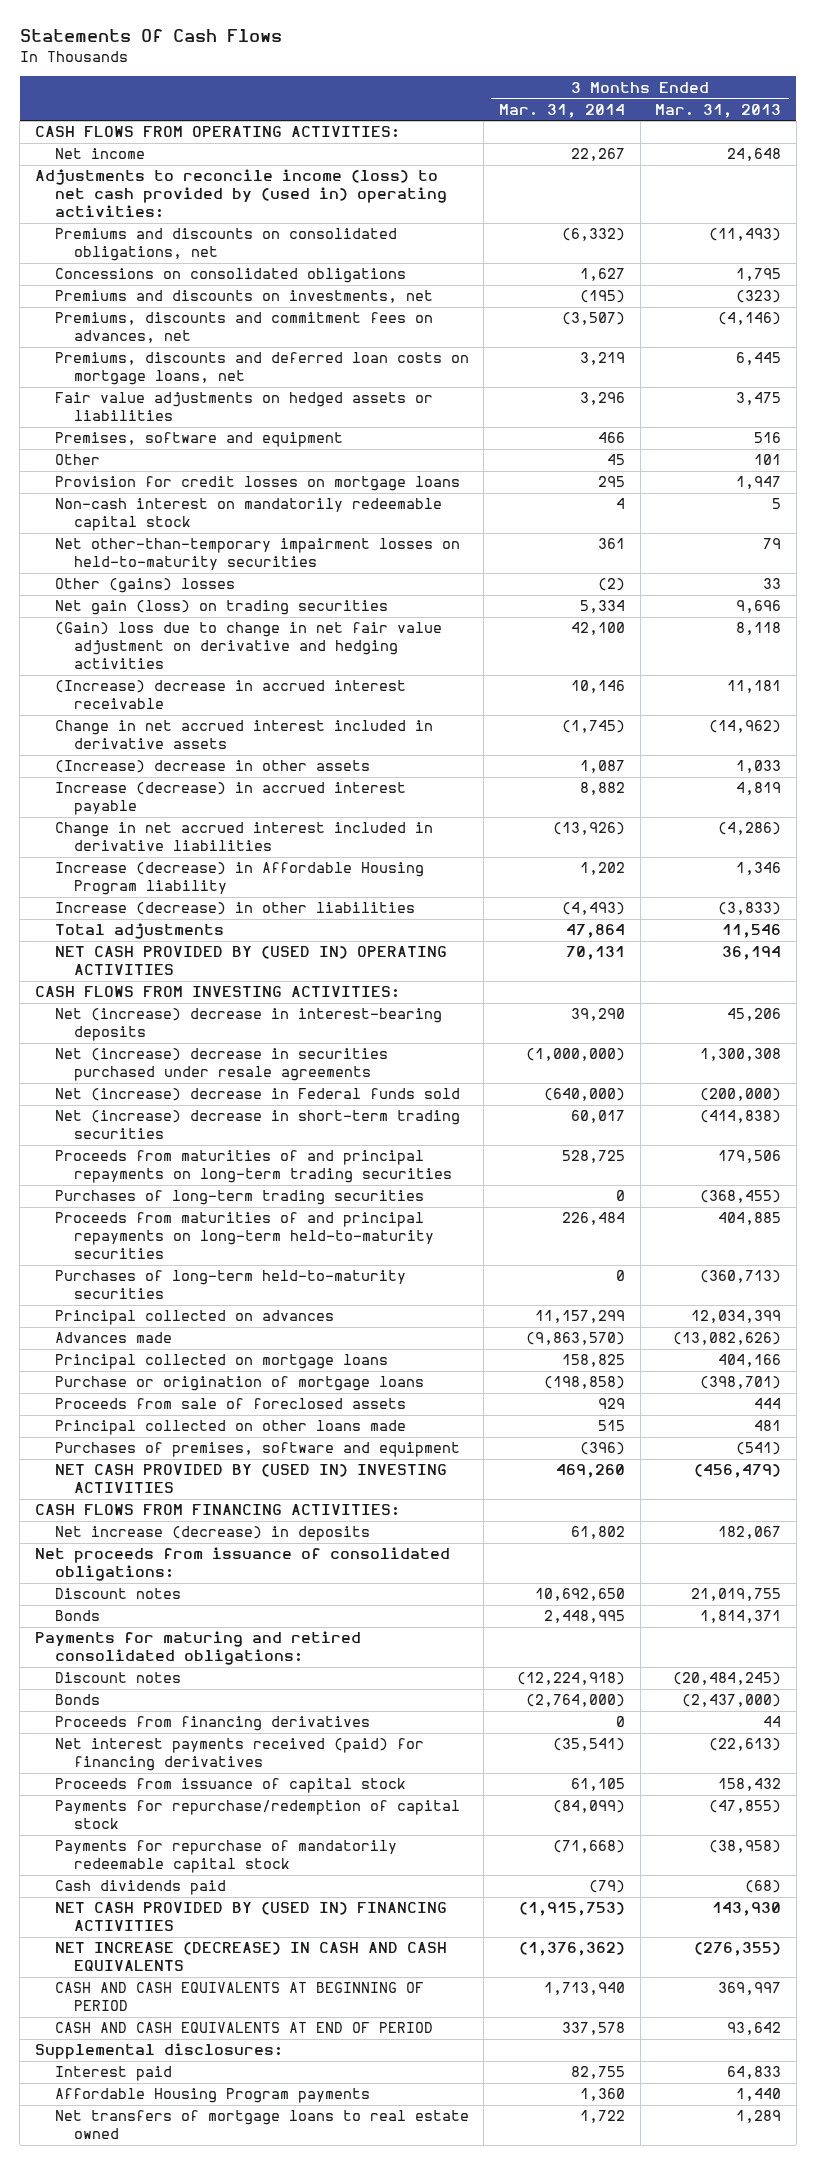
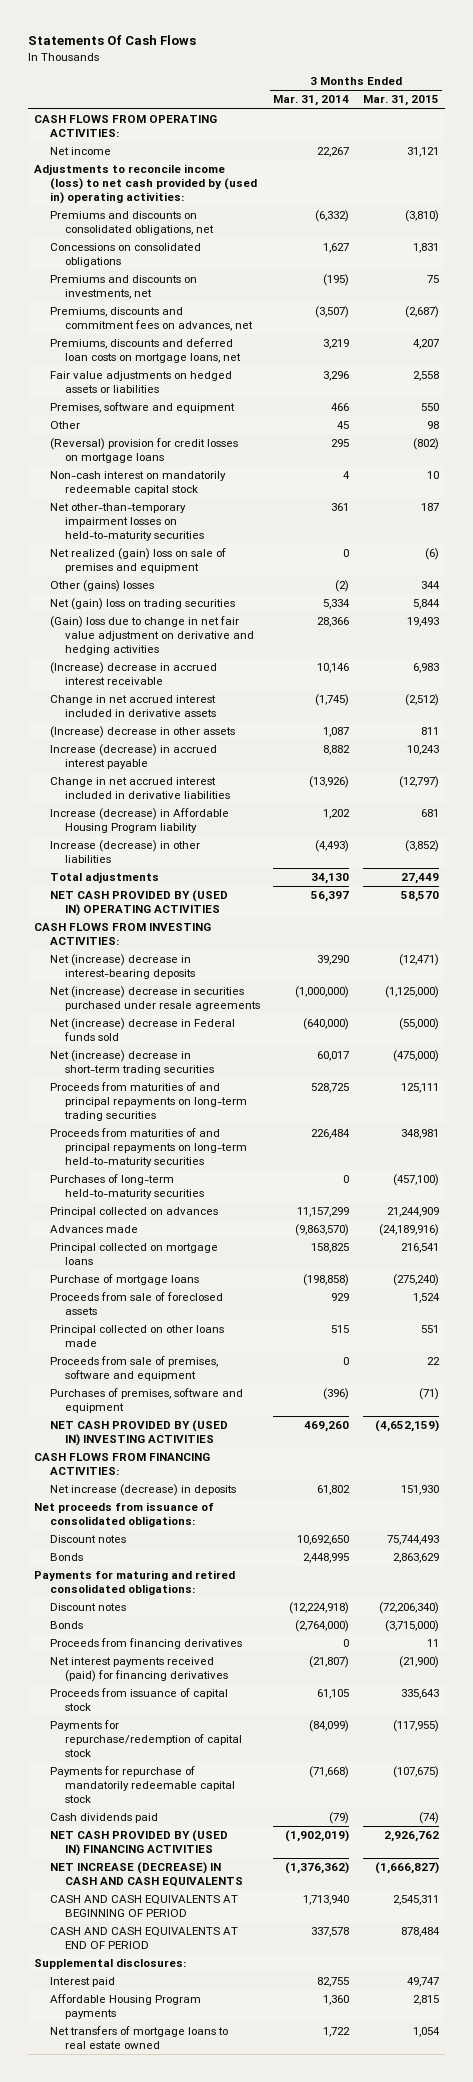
[655,103,782,118] Mar. 31, 2013 -> none
none -> [362,95,439,107] Mar. 31, 2015
[54,476,460,492] Provision for credit losses on mortgage loans -> [49,438,238,464] (Reversal) provision for credit losses on mortgage loans
none -> [49,548,226,574] Net realized (gain) loss on sale of premises and equipment
[54,600,388,616] Net gain (loss) on trading securities -> [49,598,235,611] Net (gain) loss on trading securities
[570,622,625,636] 42,100 -> [317,617,350,628] 28,366
[565,924,625,939] 47,864 -> [311,873,350,885] 34,130
[565,946,625,961] 70,131 -> [311,891,350,903] 56,397
[54,1190,424,1206] Purchases of long-term trading securities -> none
[54,1376,424,1392] Purchase or origination of mortgage loans -> [49,1274,199,1286] Purchase of mortgage loans
none -> [49,1356,218,1382] Proceeds from sale of premises, software and equipment
[552,1738,625,1752] (35,541) -> [309,1656,350,1669] (21,807)
[518,1902,625,1917] (1,915,753) -> [285,1830,350,1843] (1,902,019)

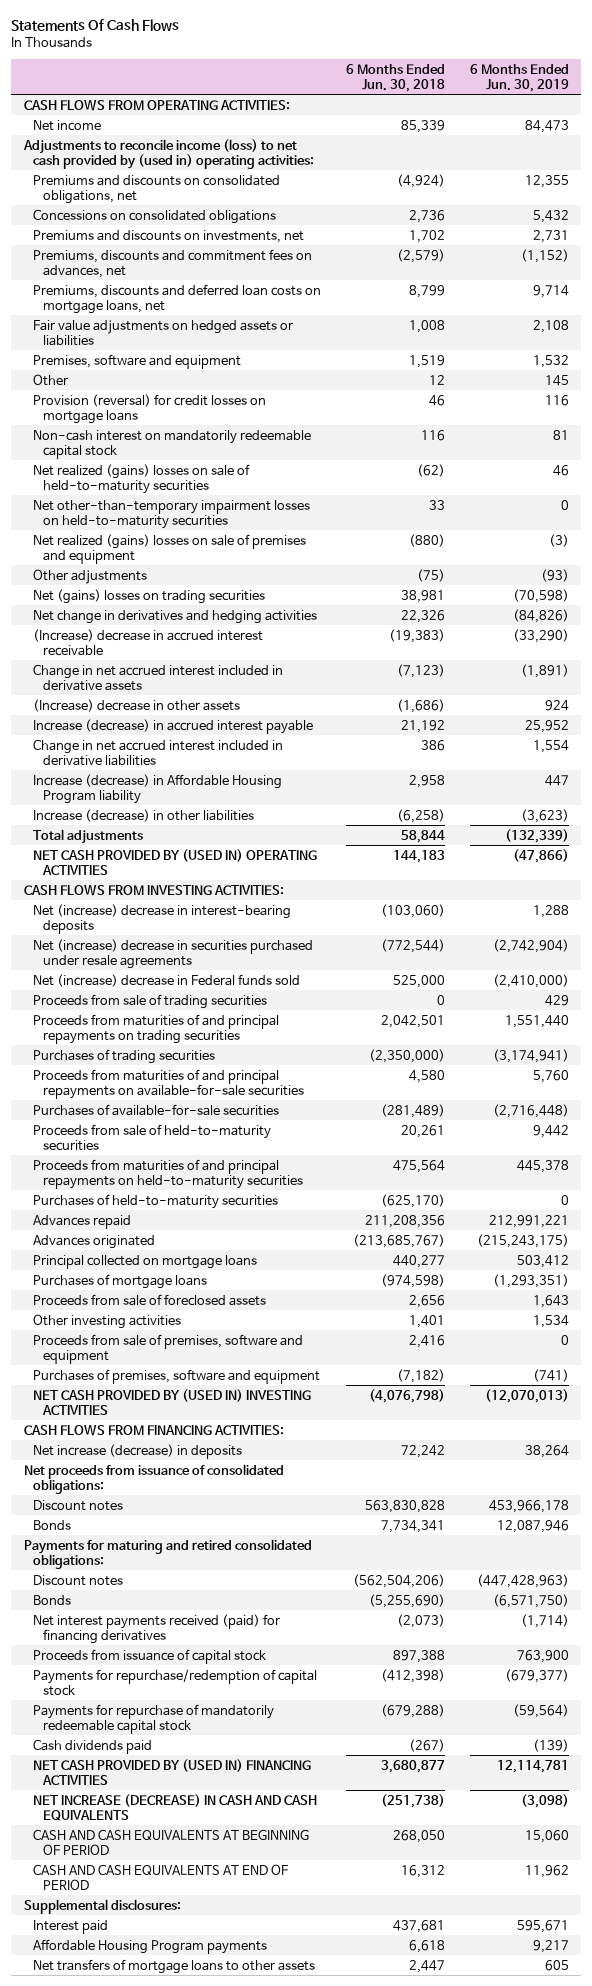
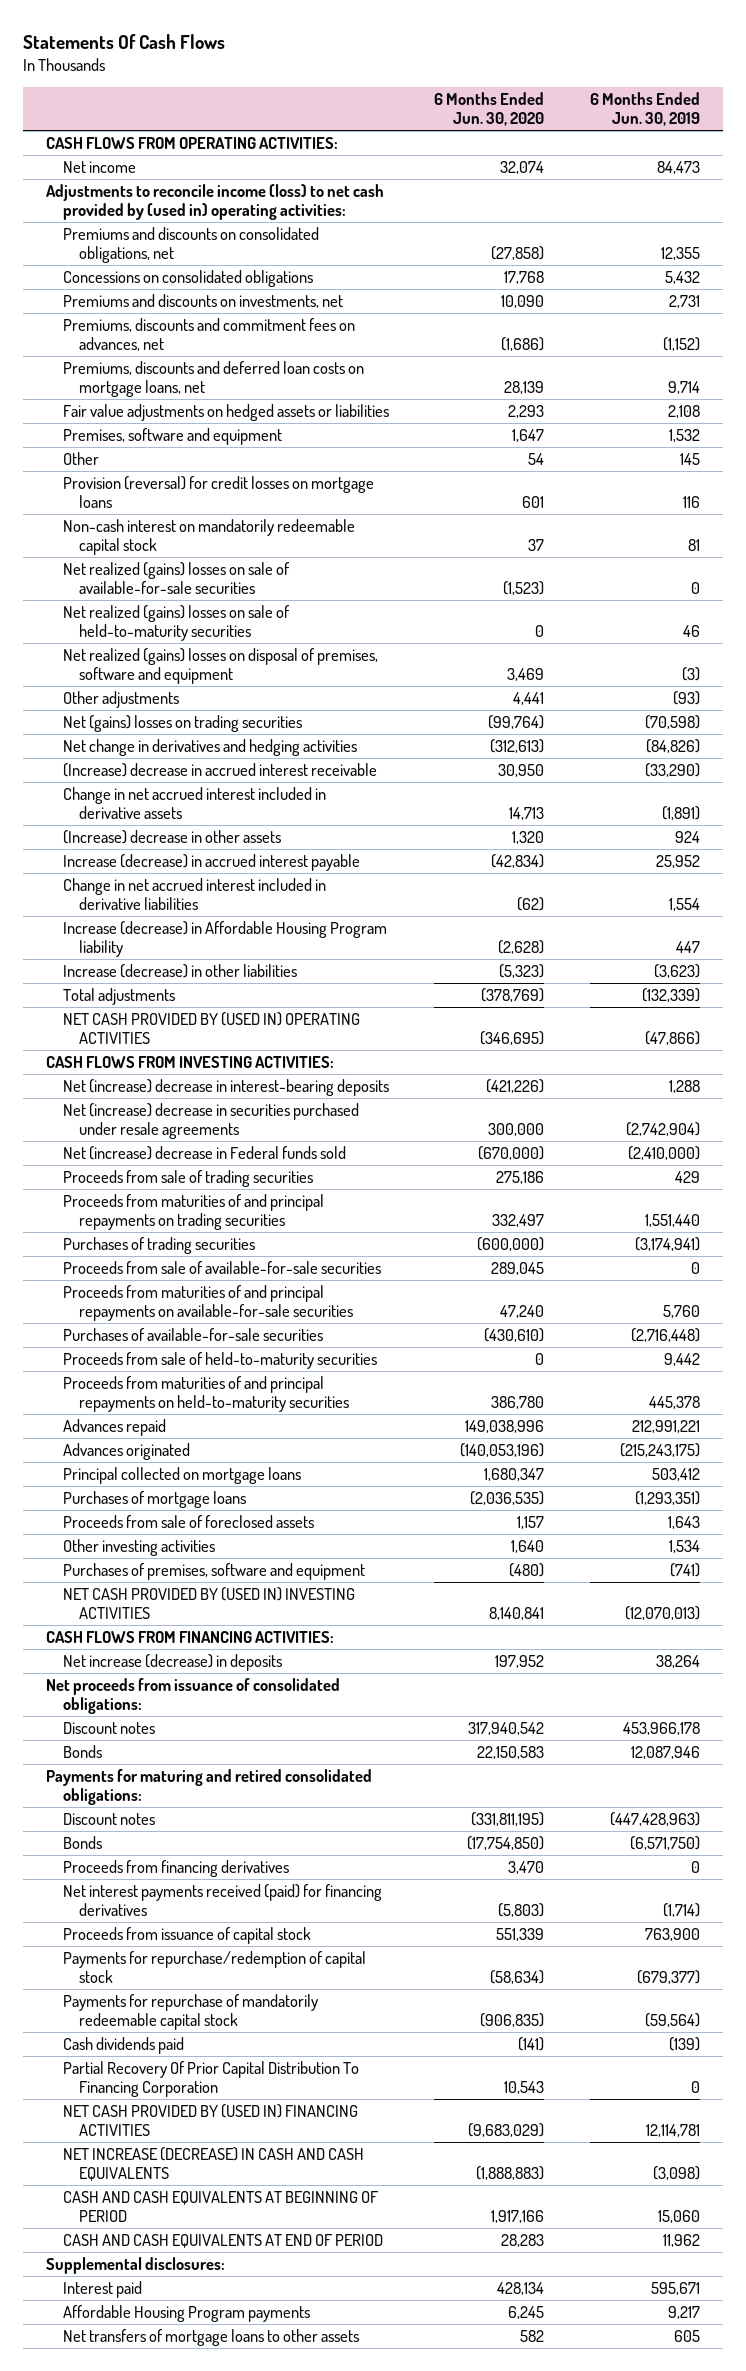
[345,63,445,92] 6 Months Ended Jun. 30, 2018 -> none
none -> [434,92,545,126] 6 Months Ended Jun. 30, 2020
none -> [62,562,290,594] Net realized (gains) losses on sale of available-for-sale securities
[33,499,311,529] Net other-than-temporary impairment losses on held-to-maturity securities -> none
[33,533,307,564] Net realized (gains) losses on sale of premises and equipment -> [62,648,378,684] Net realized (gains) losses on disposal of premises, software and equipment
none -> [62,1261,381,1275] Proceeds from sale of available-for-sale securities
[33,1193,279,1209] Purchases of held-to-maturity securities -> none
[33,1333,304,1364] Proceeds from sale of premises, software and equipment -> none
none -> [62,1860,289,1878] Proceeds from financing derivatives
none -> [62,2061,359,2097] Partial Recovery Of Prior Capital Distribution To Financing Corporation

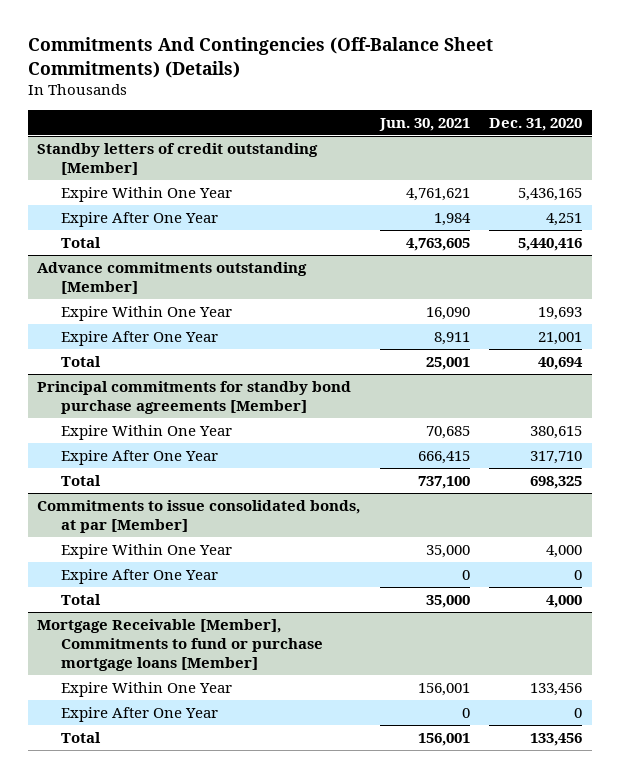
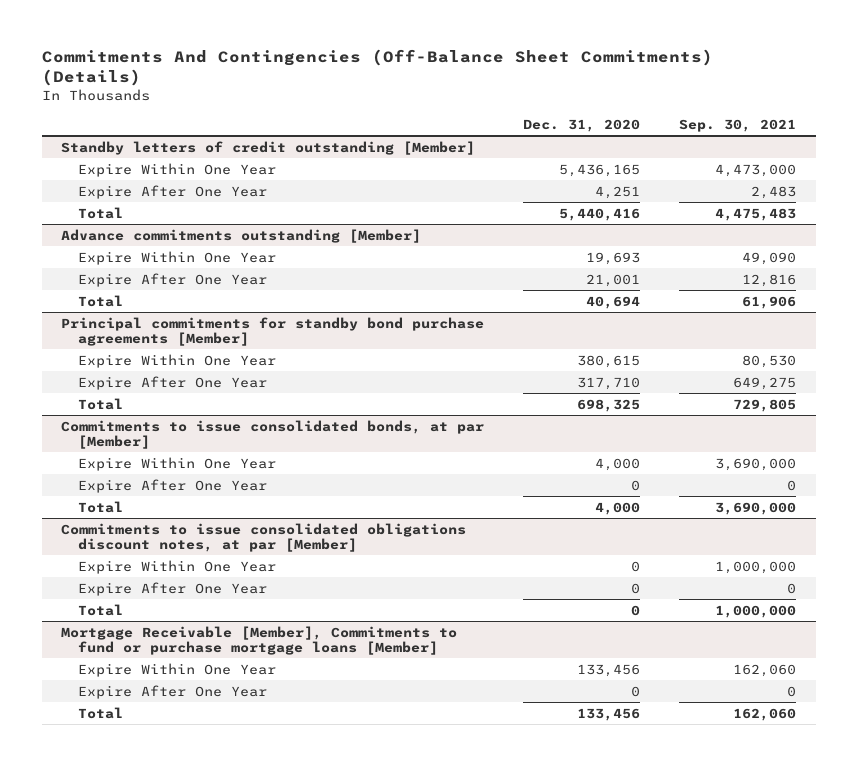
[378,117,470,131] Jun. 30, 2021 -> none
none -> [679,118,797,132] Sep. 30, 2021
none -> [61,522,467,552] Commitments to issue consolidated obligations discount notes, at par [Member]
none -> [78,559,277,574] Expire Within One Year
none -> [78,581,268,596] Expire After One Year
none -> [78,603,124,616] Total

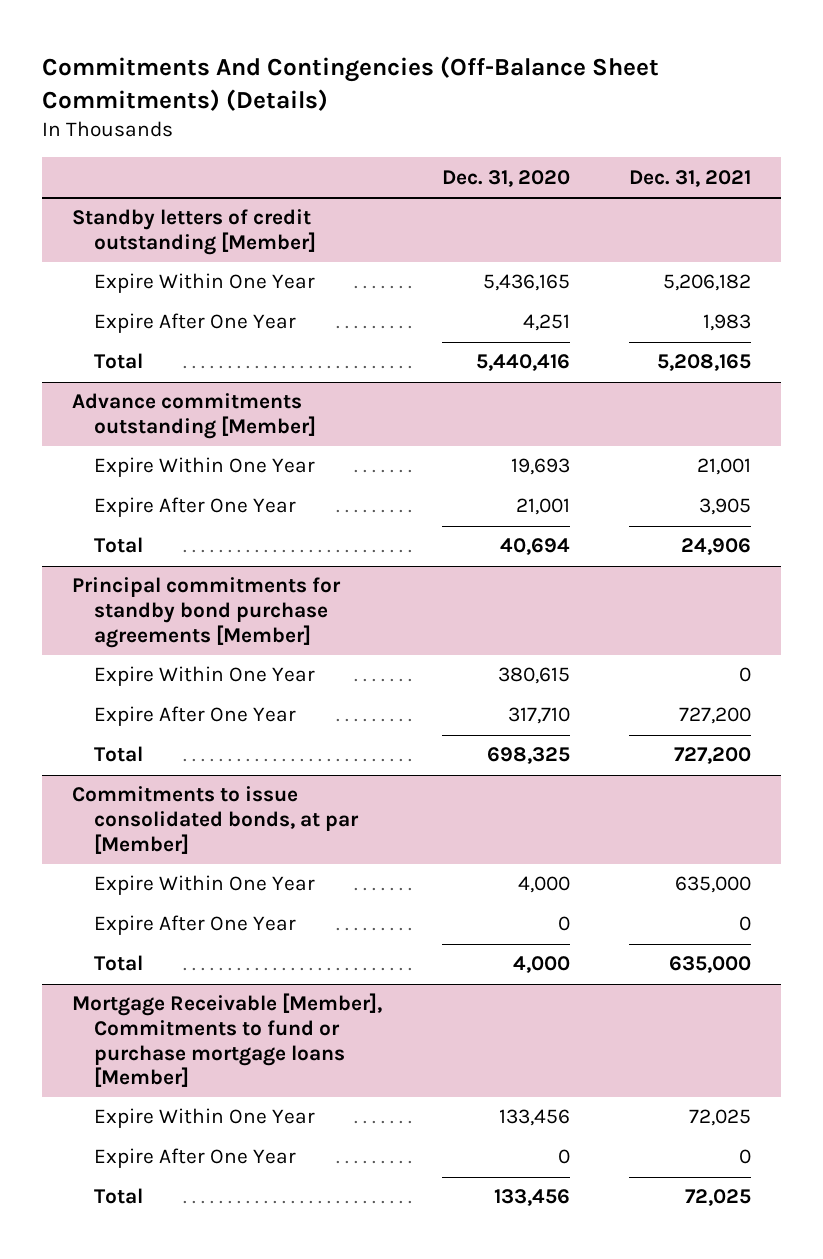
[679,118,797,132] Sep. 30, 2021 -> none
none -> [629,169,752,187] Dec. 31, 2021
[61,522,467,552] Commitments to issue consolidated obligations discount notes, at par [Member] -> none
[78,559,277,574] Expire Within One Year -> none
[78,581,268,596] Expire After One Year -> none
[78,603,124,616] Total -> none

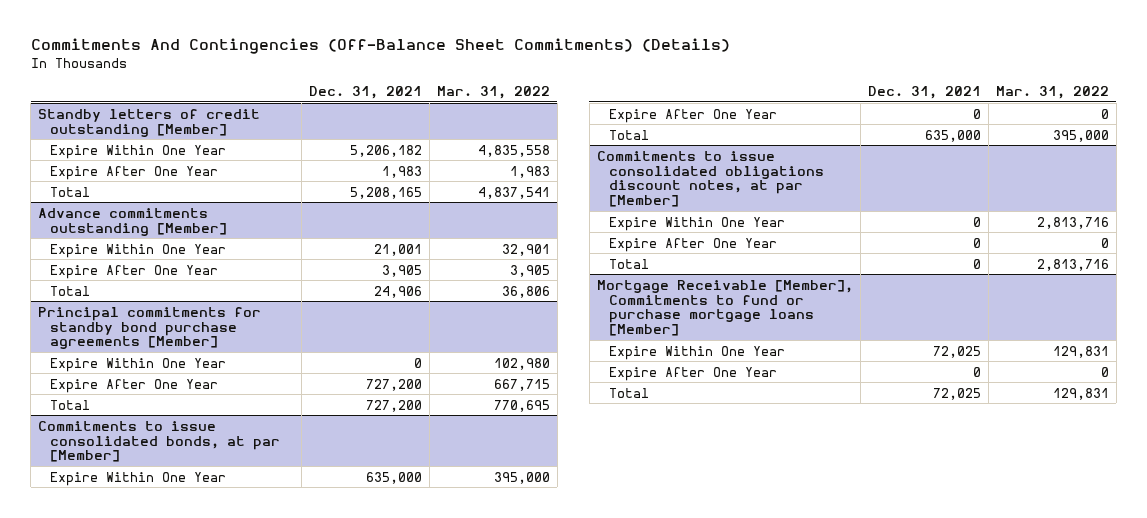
[441,169,570,187] Dec. 31, 2020 -> none
none -> [436,86,550,100] Mar. 31, 2022
none -> [596,150,824,208] Commitments to issue consolidated obligations discount notes, at par [Member]
none -> [608,216,785,231] Expire Within One Year
none -> [608,237,777,252] Expire After One Year
none -> [608,258,649,269] Total

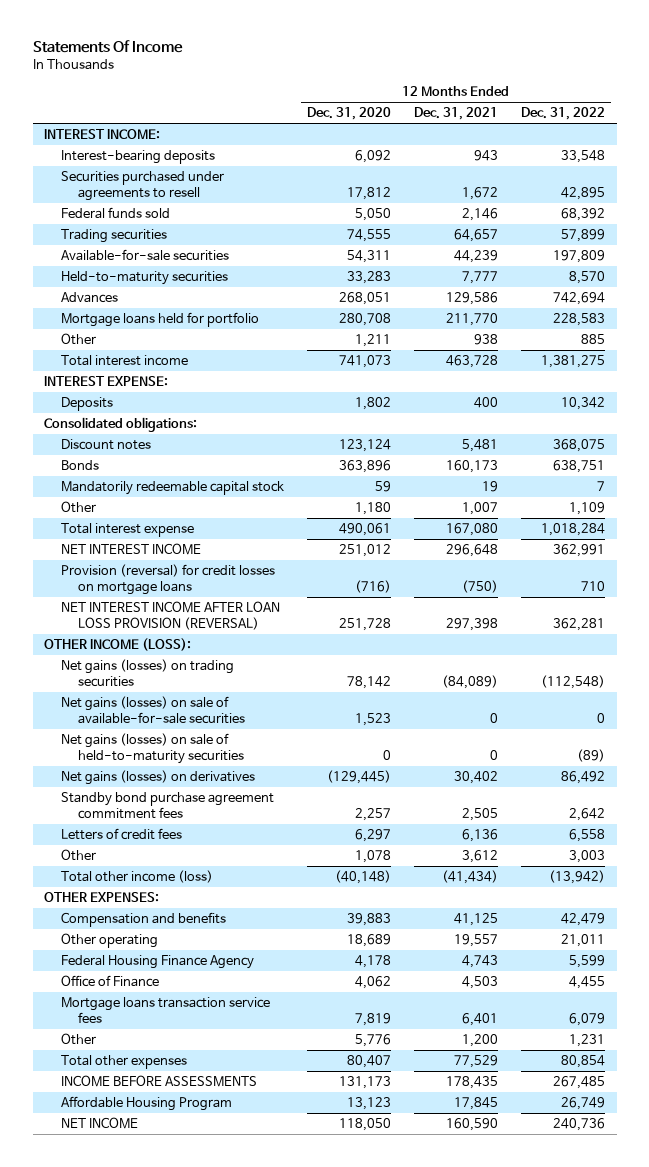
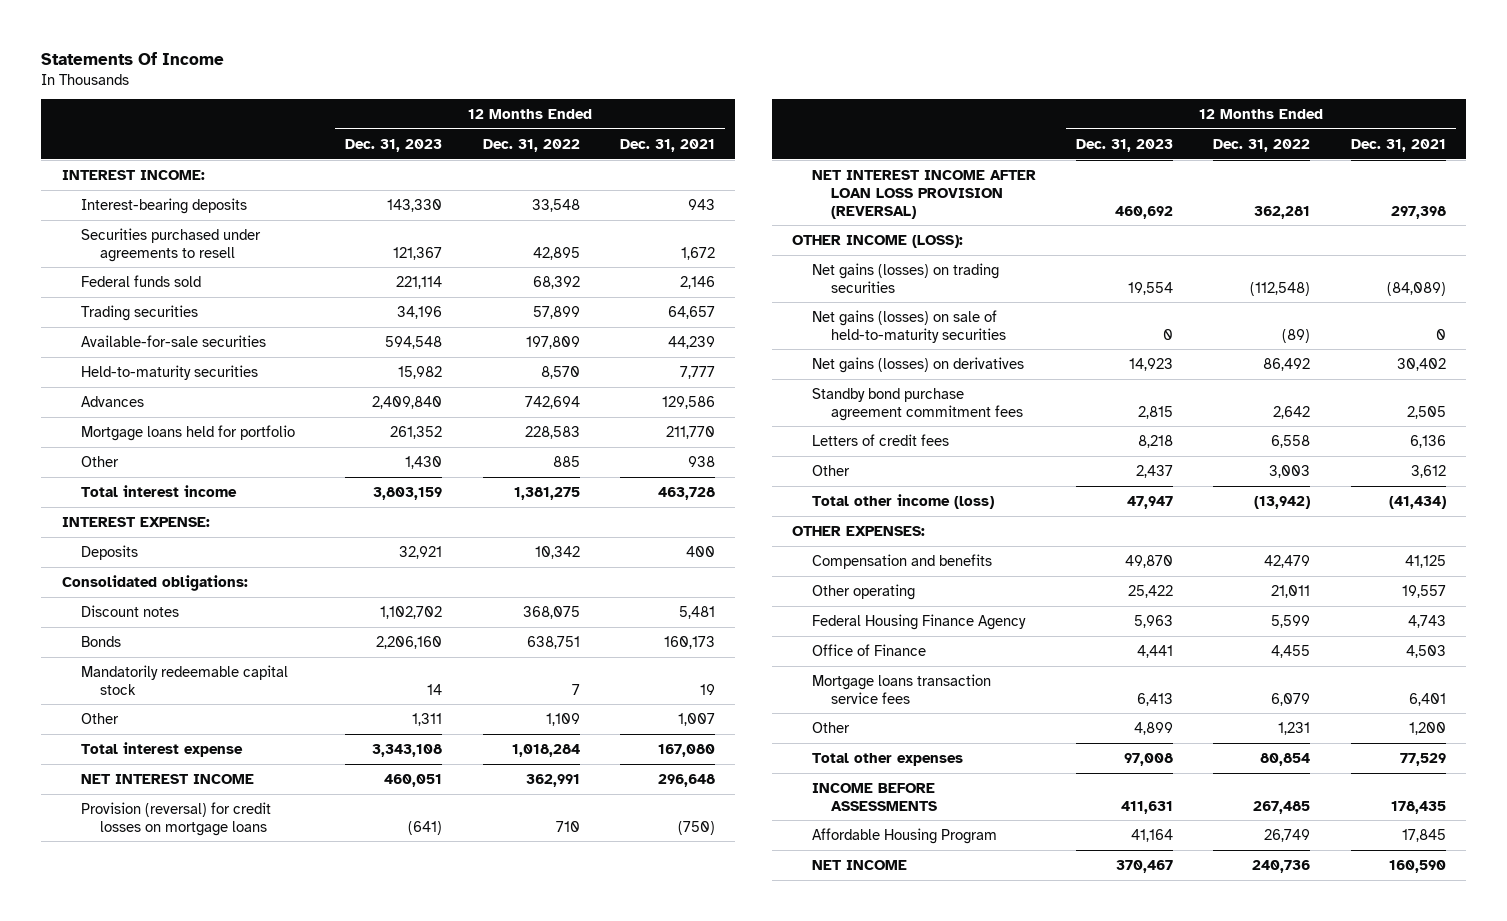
[307,107,392,121] Dec. 31, 2020 -> none
none -> [345,138,443,152] Dec. 31, 2023
[61,696,246,724] Net gains (losses) on sale of available-for-sale securities -> none

